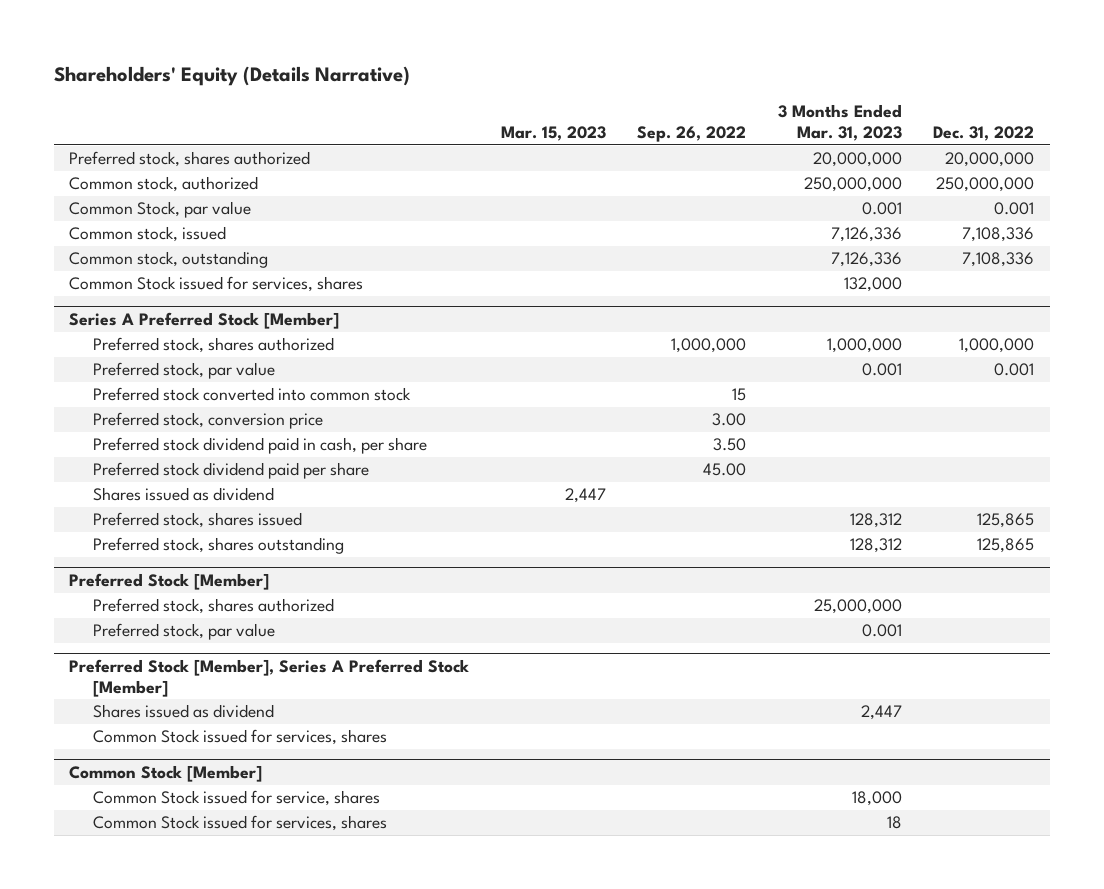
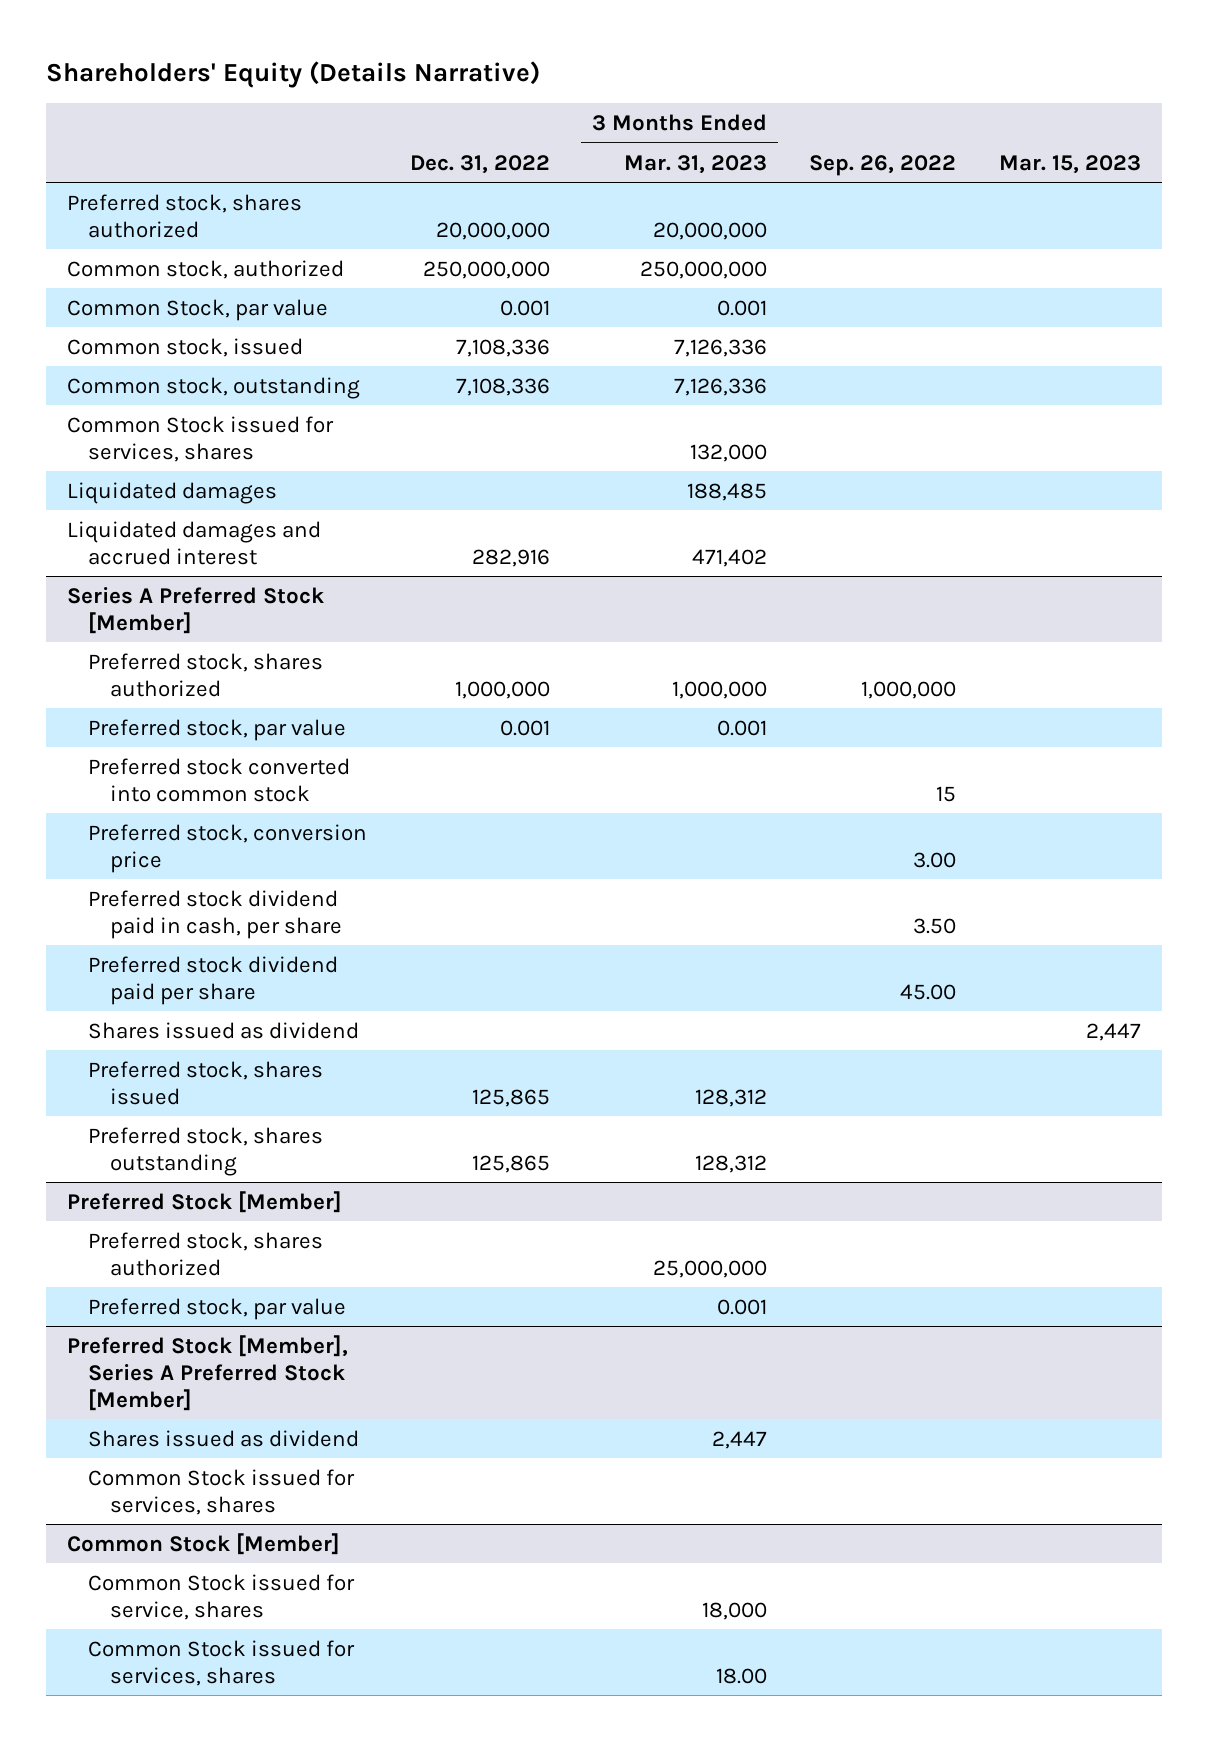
none -> [67,481,278,504] Liquidated damages
none -> [67,520,322,565] Liquidated damages and accrued interest
[886,816,902,830] 18 -> [716,1667,768,1684] 18.00

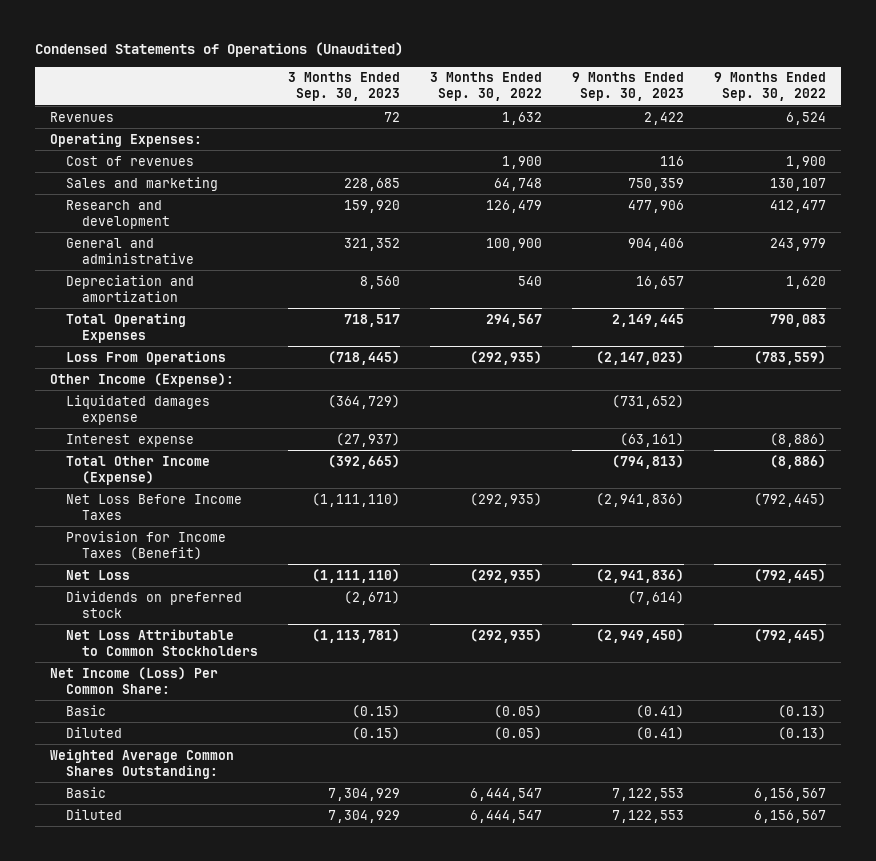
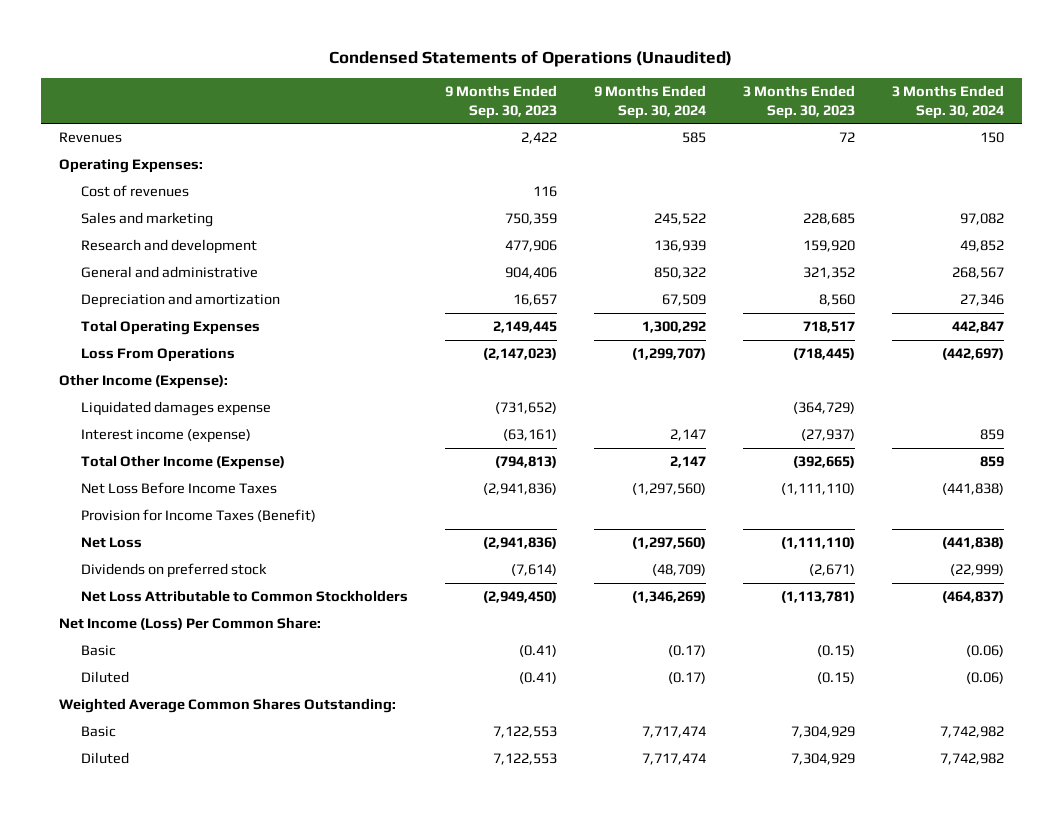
[430,72,543,102] 3 Months Ended Sep. 30, 2022 -> none
[713,72,826,102] 9 Months Ended Sep. 30, 2022 -> none
none -> [593,85,706,119] 9 Months Ended Sep. 30, 2024
none -> [891,85,1004,119] 3 Months Ended Sep. 30, 2024
[66,433,195,447] Interest expense -> [80,429,251,444] Interest income (expense)

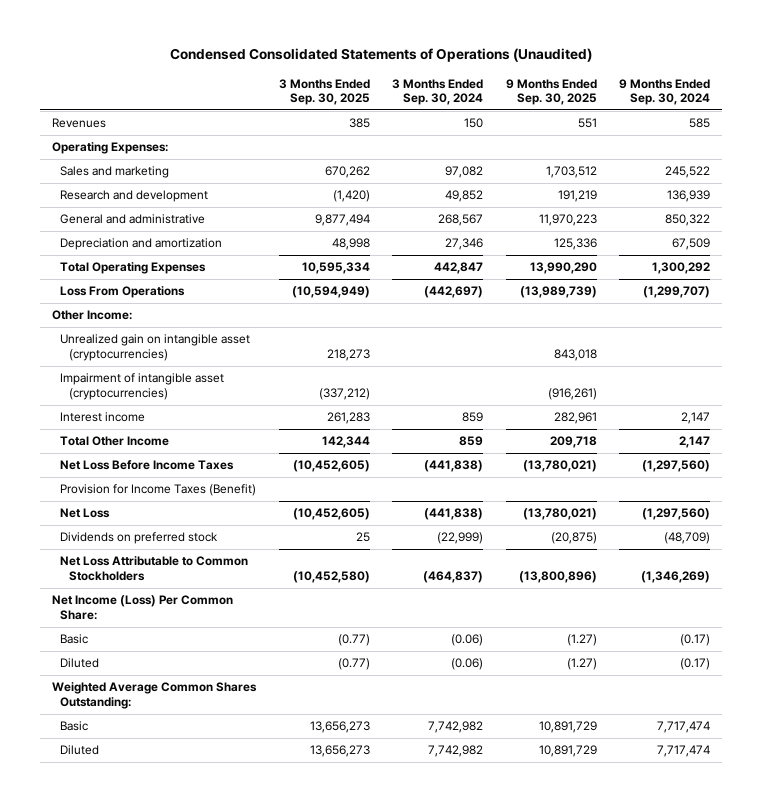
[329,50,733,68] Condensed Statements of Operations (Unaudited) -> [169,48,592,63] Condensed Consolidated Statements of Operations (Unaudited)
[444,85,557,119] 9 Months Ended Sep. 30, 2023 -> none
[742,85,855,119] 3 Months Ended Sep. 30, 2023 -> none
none -> [278,78,370,106] 3 Months Ended Sep. 30, 2025
none -> [505,78,597,106] 9 Months Ended Sep. 30, 2025
[80,185,189,198] Cost of revenues -> none
[80,401,271,417] Liquidated damages expense -> none
[59,374,229,390] Other Income (Expense): -> [51,310,132,321] Other Income:
none -> [60,334,251,362] Unrealized gain on intangible asset (cryptocurrencies)
none -> [60,373,225,401] Impairment of intangible asset (cryptocurrencies)
[80,429,251,444] Interest income (expense) -> [60,412,146,423] Interest income
[80,455,285,471] Total Other Income (Expense) -> [60,436,170,447] Total Other Income

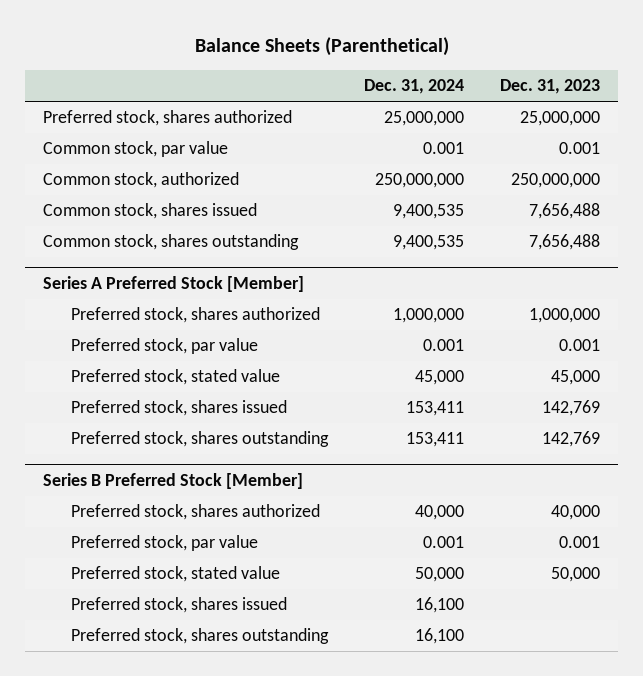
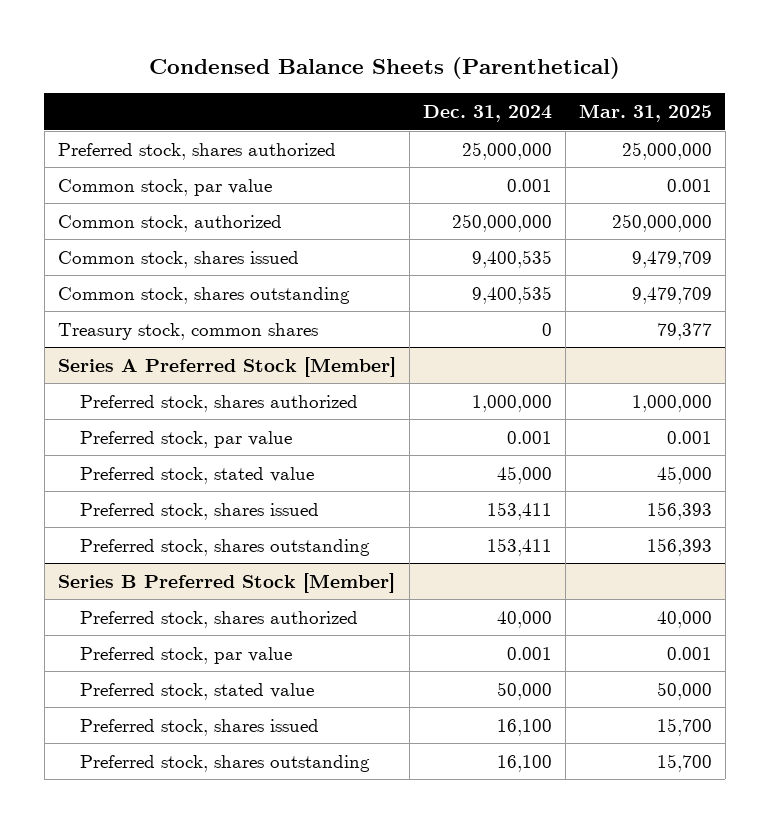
[194,37,449,57] Balance Sheets (Parenthetical) -> [148,57,620,80] Condensed Balance Sheets (Parenthetical)
[500,79,601,95] Dec. 31, 2023 -> none
none -> [578,104,712,123] Mar. 31, 2025
none -> [57,322,318,340] Treasury stock, common shares

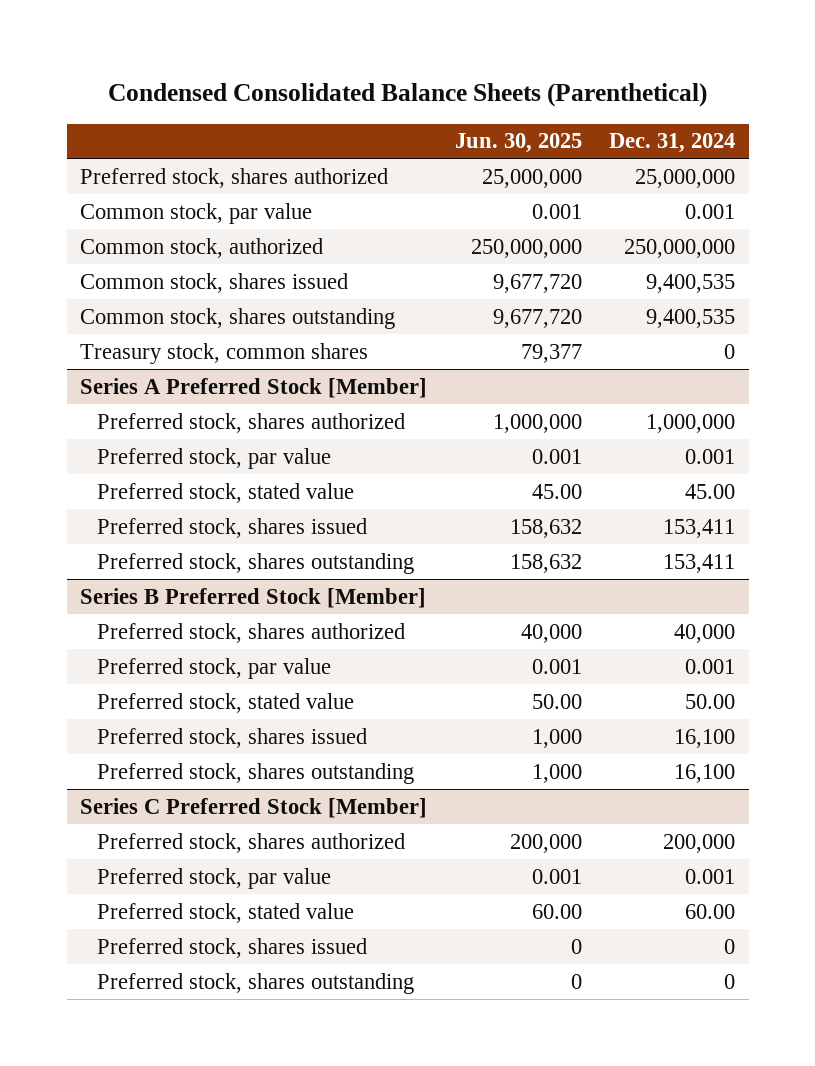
[148,57,620,80] Condensed Balance Sheets (Parenthetical) -> [107,83,707,108] Condensed Consolidated Balance Sheets (Parenthetical)
[578,104,712,123] Mar. 31, 2025 -> none
none -> [454,133,582,154] Jun. 30, 2025
[496,465,552,484] 45,000 -> [684,483,735,499] 45.00
[496,681,552,700] 50,000 -> [684,693,735,709] 50.00
none -> [80,797,428,818] Series C Preferred Stock [Member]
none -> [97,832,406,853] Preferred stock, shares authorized
none -> [97,867,332,889] Preferred stock, par value
none -> [97,902,355,923] Preferred stock, stated value
none -> [97,937,368,958] Preferred stock, shares issued
none -> [97,972,415,994] Preferred stock, shares outstanding

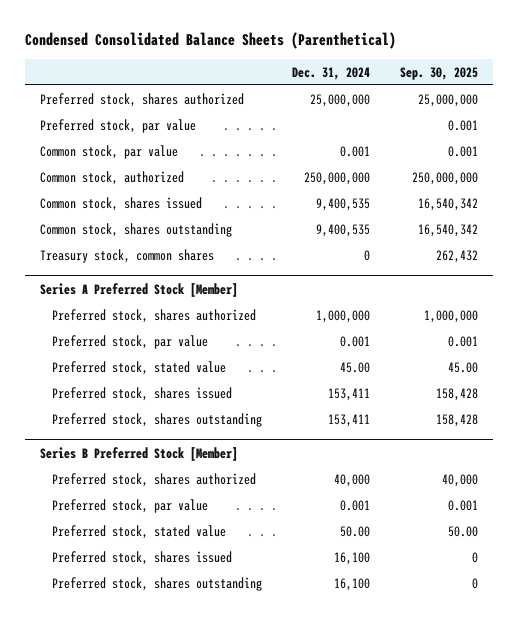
[454,133,582,154] Jun. 30, 2025 -> none
none -> [400,66,479,80] Sep. 30, 2025
none -> [39,118,196,133] Preferred stock, par value
[80,797,428,818] Series C Preferred Stock [Member] -> none
[97,832,406,853] Preferred stock, shares authorized -> none
[97,867,332,889] Preferred stock, par value -> none
[97,902,355,923] Preferred stock, stated value -> none
[97,937,368,958] Preferred stock, shares issued -> none
[97,972,415,994] Preferred stock, shares outstanding -> none

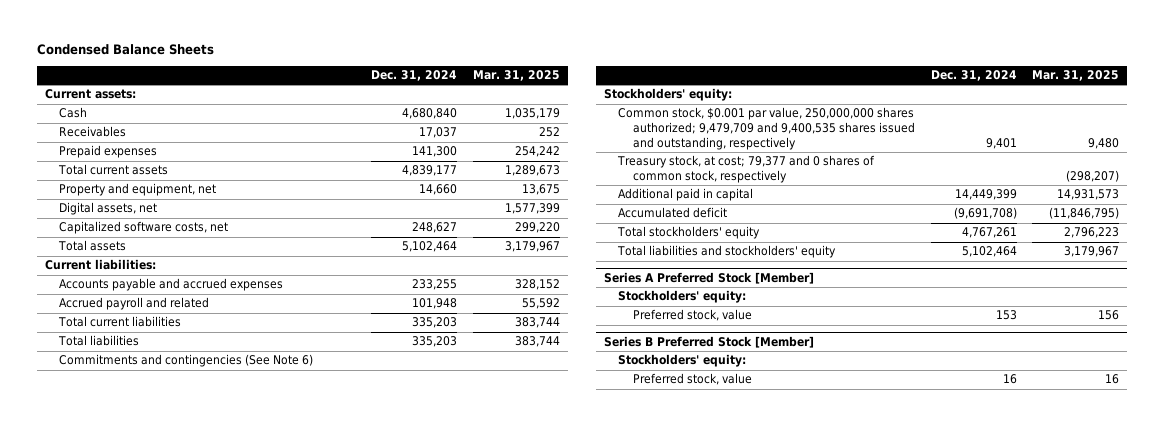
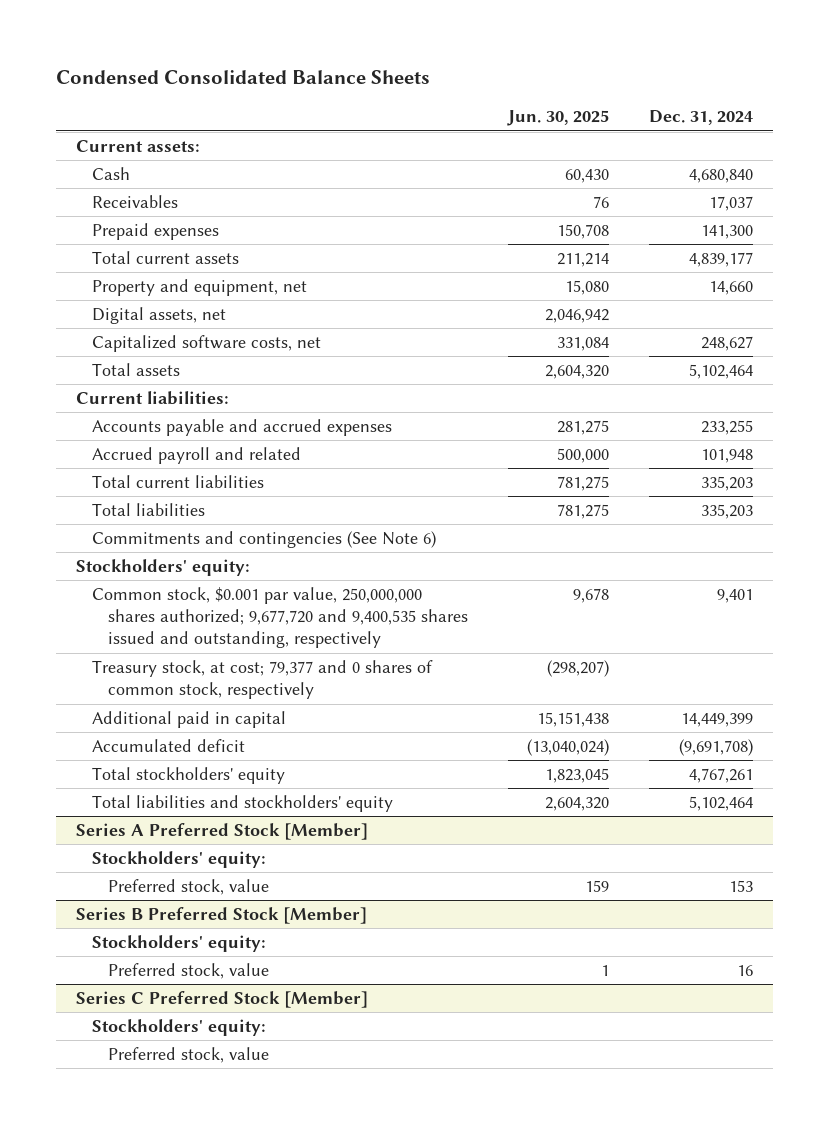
[36,44,214,56] Condensed Balance Sheets -> [56,70,431,85] Condensed Consolidated Balance Sheets
[472,70,560,82] Mar. 31, 2025 -> none
none -> [506,110,609,127] Jun. 30, 2025
[618,107,915,151] Common stock, $0.001 par value, 250,000,000 shares authorized; 9,479,709 and 9,400,535 shares issued and outstanding, respectively -> [91,587,468,649] Common stock, $0.001 par value, 250,000,000 shares authorized; 9,677,720 and 9,400,535 shares issued and outstanding, respectively
none -> [76,991,369,1009] Series C Preferred Stock [Member]
none -> [91,1019,266,1037] Stockholders' equity:
none -> [107,1047,269,1064] Preferred stock, value

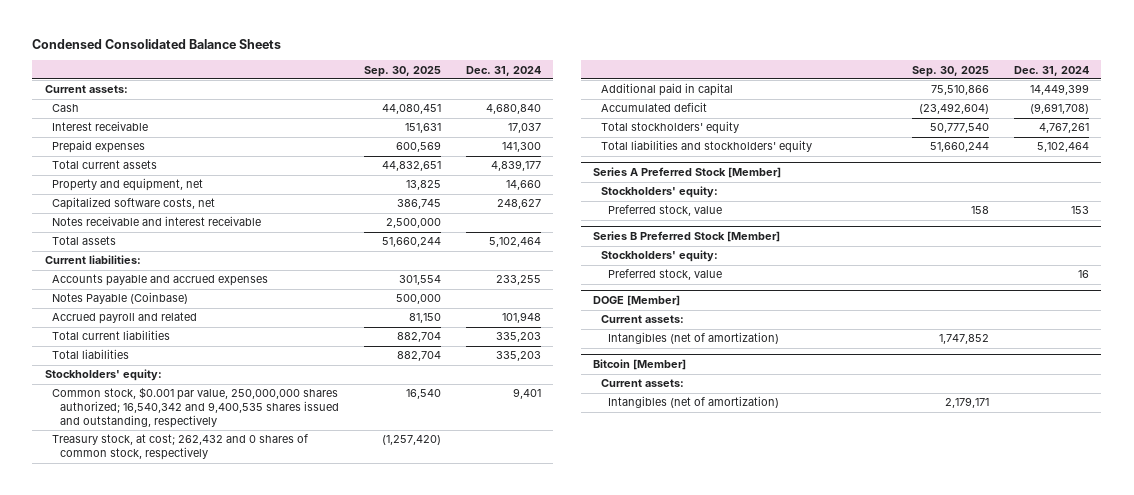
[506,110,609,127] Jun. 30, 2025 -> none
none -> [363,65,441,77] Sep. 30, 2025
[91,195,178,209] Receivables -> [52,121,149,132] Interest receivable
[91,307,226,325] Digital assets, net -> none
none -> [52,216,262,227] Notes receivable and interest receivable
none -> [52,292,189,305] Notes Payable (Coinbase)
[91,531,436,549] Commitments and contingencies (See Note 6) -> none
[91,587,468,649] Common stock, $0.001 par value, 250,000,000 shares authorized; 9,677,720 and 9,400,535 shares issued and outstanding, respectively -> [52,387,340,429] Common stock, $0.001 par value, 250,000,000 shares authorized; 16,540,342 and 9,400,535 shares issued and outstanding, respectively
[91,660,433,700] Treasury stock, at cost; 79,377 and 0 shares of common stock, respectively -> [52,434,309,461] Treasury stock, at cost; 262,432 and 0 shares of common stock, respectively
[76,991,369,1009] Series C Preferred Stock [Member] -> none
[91,1019,266,1037] Stockholders' equity: -> none
[107,1047,269,1064] Preferred stock, value -> none
none -> [593,295,681,307] DOGE [Member]
none -> [600,315,684,324] Current assets:
none -> [608,332,780,345] Intangibles (net of amortization)
none -> [593,359,687,371] Bitcoin [Member]
none -> [600,379,684,388] Current assets:
none -> [608,396,780,409] Intangibles (net of amortization)

